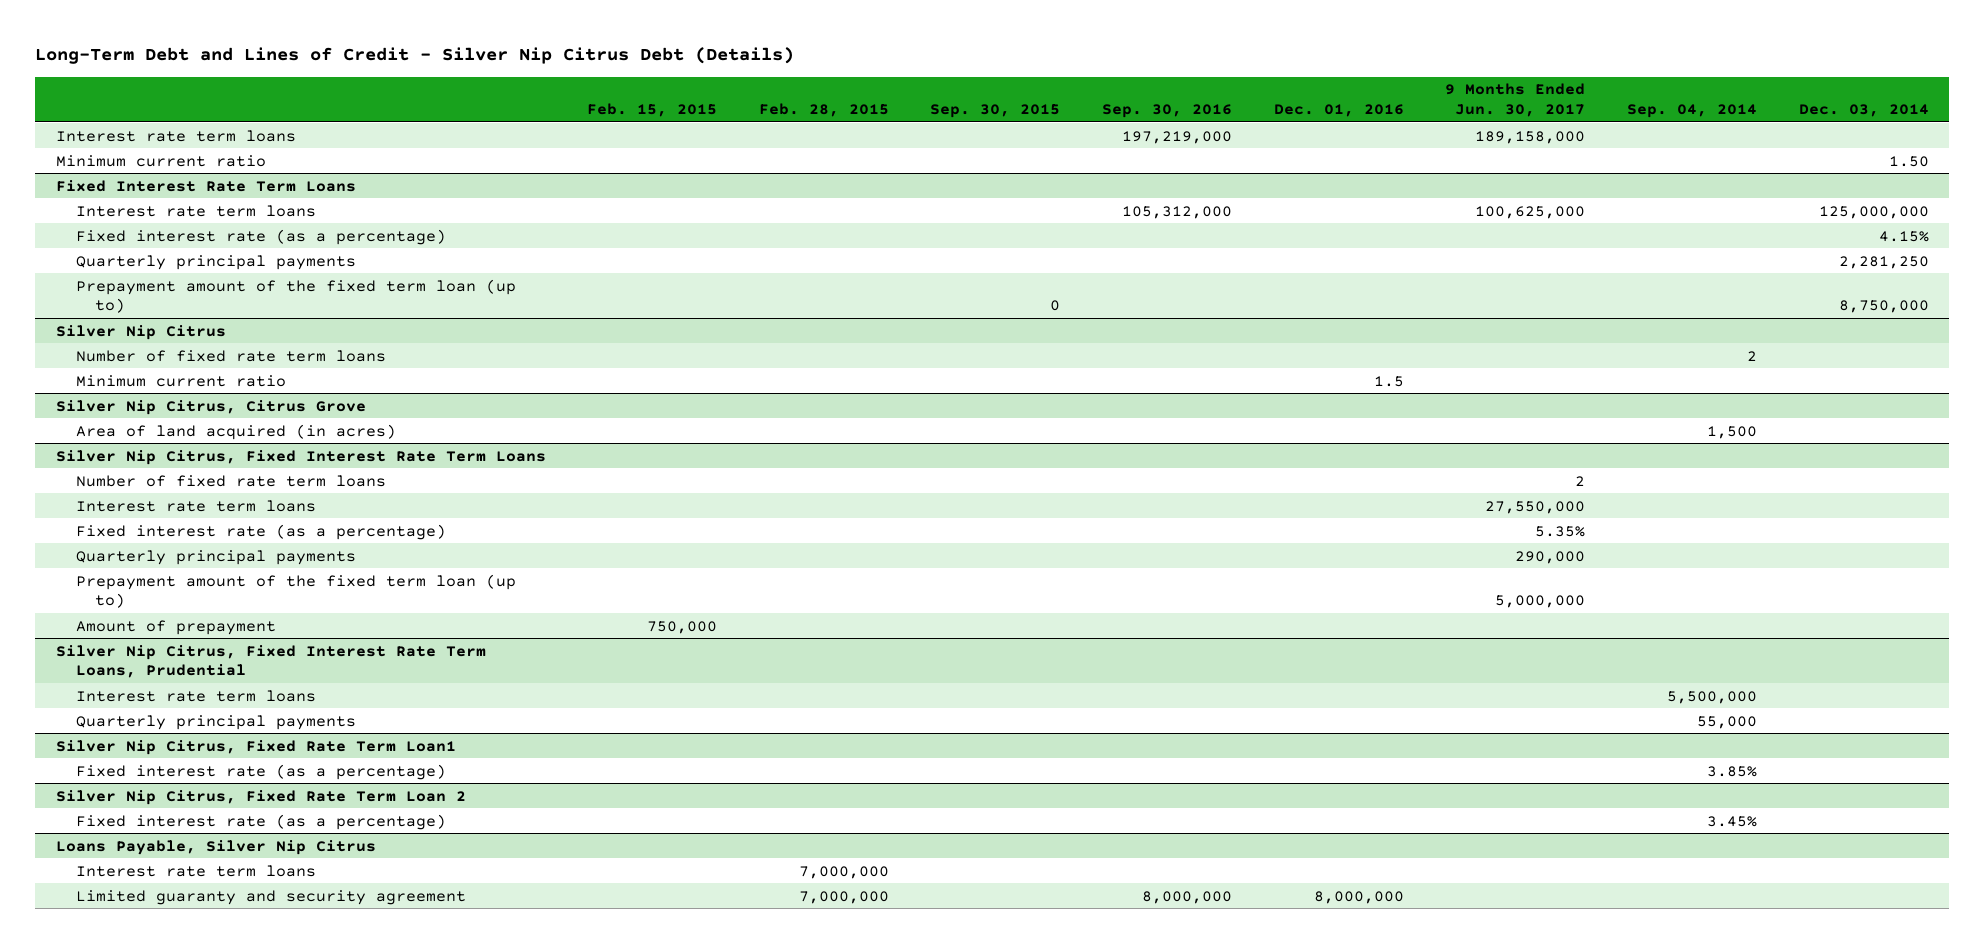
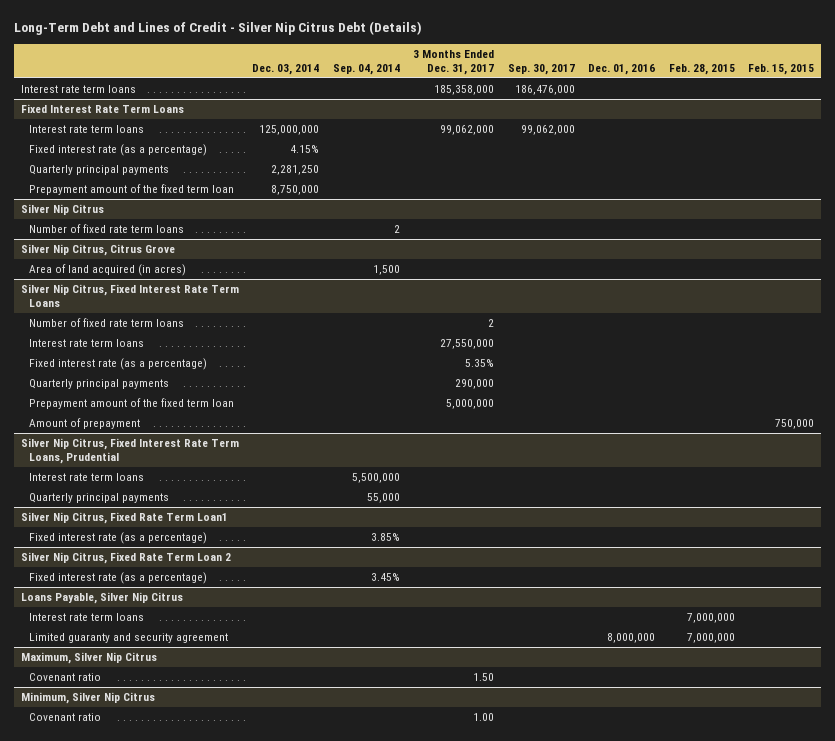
[930,103,1061,118] Sep. 30, 2015 -> none
[1102,103,1233,118] Sep. 30, 2016 -> none
[1445,83,1586,117] 9 Months Ended Jun. 30, 2017 -> none
none -> [413,49,495,75] 3 Months Ended Dec. 31, 2017
none -> [507,63,575,75] Sep. 30, 2017
[55,154,266,167] Minimum current ratio -> none
[75,278,516,314] Prepayment amount of the fixed term loan (up to) -> [29,184,235,196] Prepayment amount of the fixed term loan
[75,374,286,387] Minimum current ratio -> none
[75,573,516,609] Prepayment amount of the fixed term loan (up to) -> [29,398,235,410] Prepayment amount of the fixed term loan
none -> [20,652,157,665] Maximum, Silver Nip Citrus
none -> [29,673,102,682] Covenant ratio
none -> [20,692,155,705] Minimum, Silver Nip Citrus
none -> [29,713,102,722] Covenant ratio

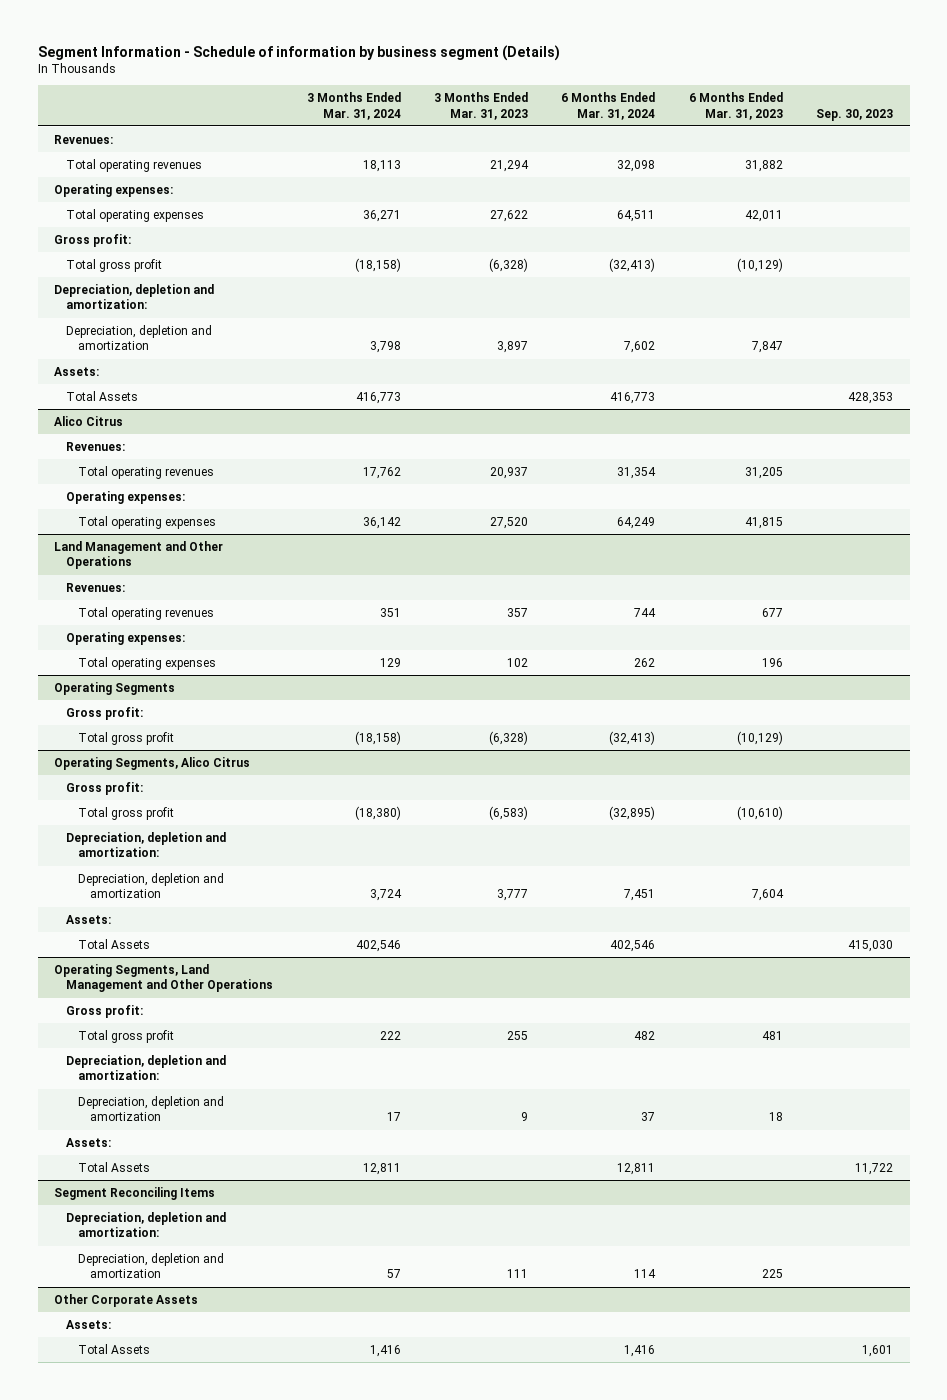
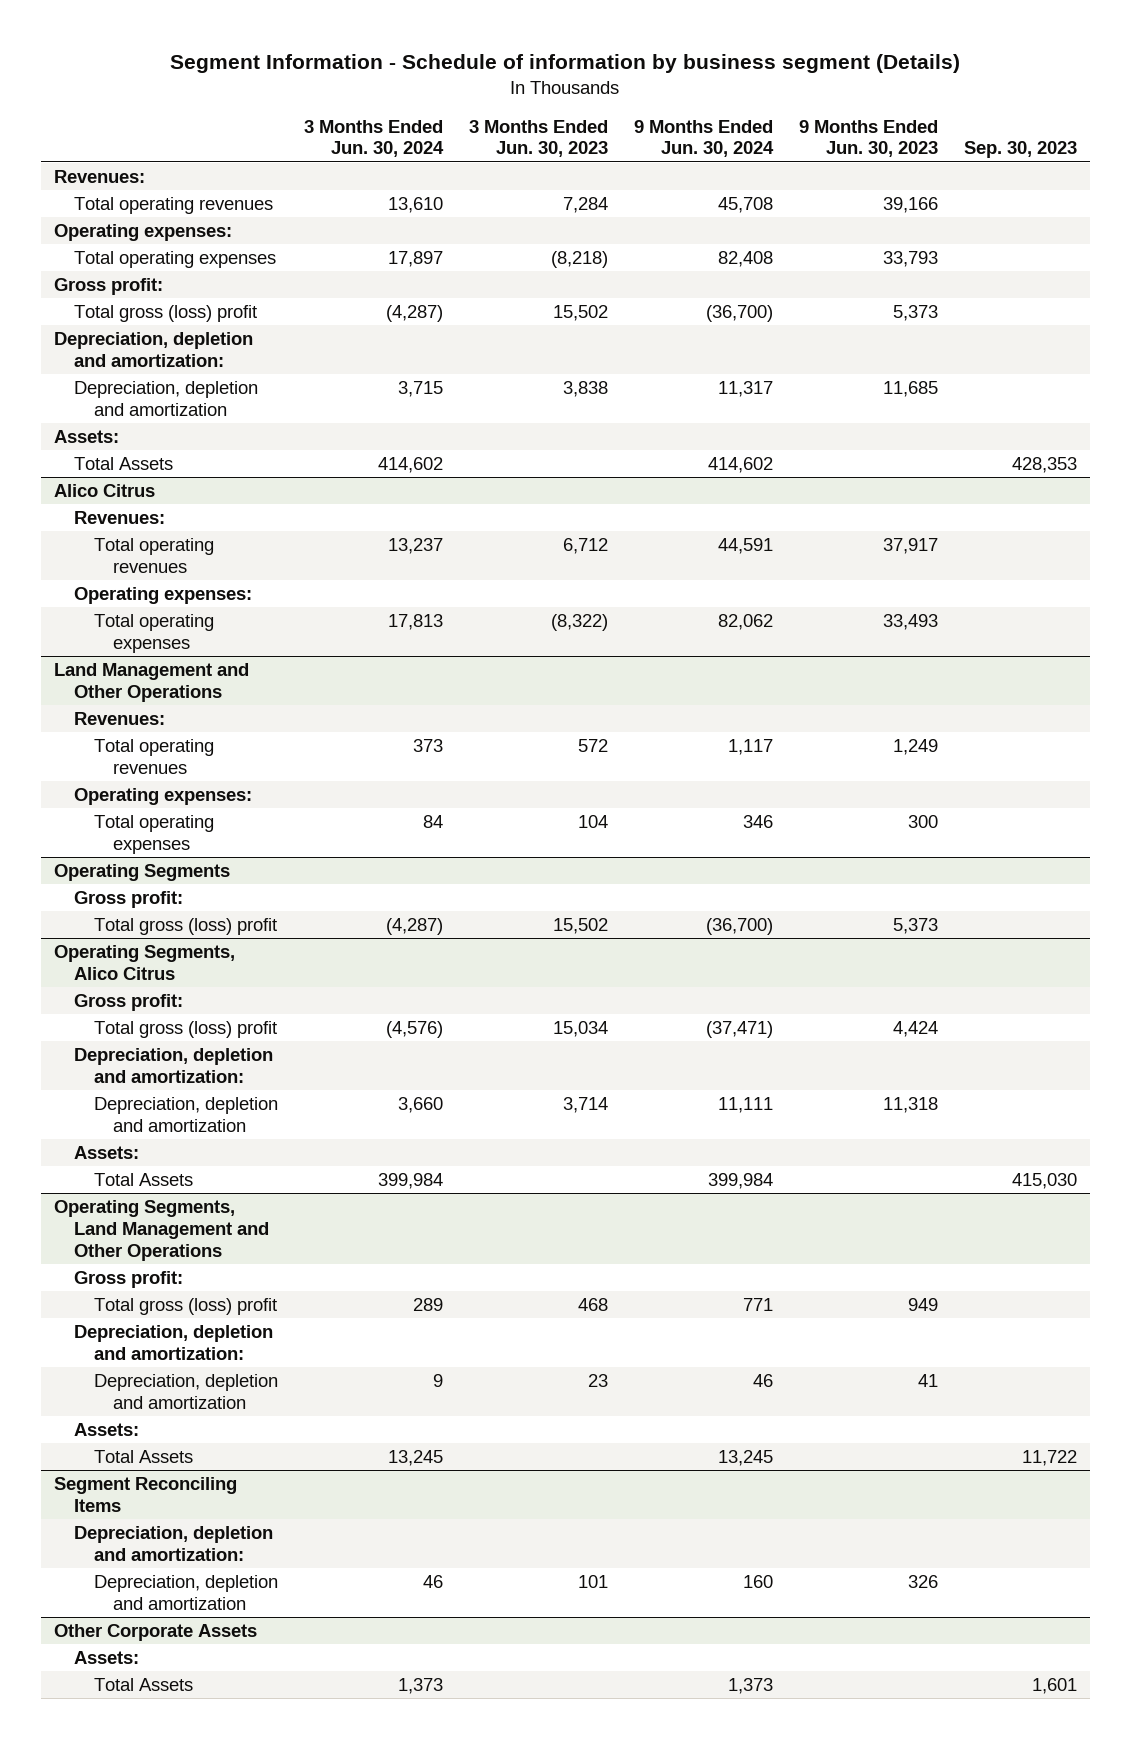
[306,92,401,120] 3 Months Ended Mar. 31, 2024 -> none
[433,92,528,120] 3 Months Ended Mar. 31, 2023 -> none
[561,92,656,120] 6 Months Ended Mar. 31, 2024 -> none
[688,92,783,120] 6 Months Ended Mar. 31, 2023 -> none
none -> [303,119,444,158] 3 Months Ended Jun. 30, 2024
none -> [468,119,608,158] 3 Months Ended Jun. 30, 2023
none -> [633,119,774,158] 9 Months Ended Jun. 30, 2024
none -> [798,119,938,158] 9 Months Ended Jun. 30, 2023
[66,258,163,272] Total gross profit -> [73,305,257,323] Total gross (loss) profit
[78,731,175,745] Total gross profit -> [93,918,277,936] Total gross (loss) profit
[78,806,175,820] Total gross profit -> [93,1021,277,1039] Total gross (loss) profit
[78,1029,175,1043] Total gross profit -> [93,1298,277,1316] Total gross (loss) profit

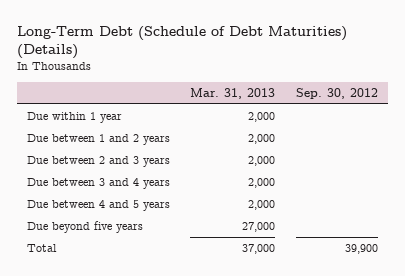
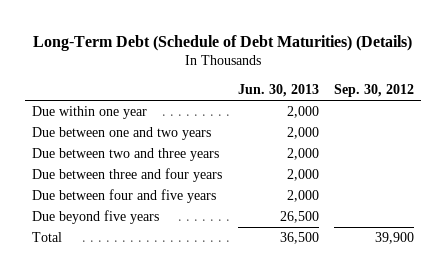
[190,88,276,100] Mar. 31, 2013 -> none
none -> [237,84,319,98] Jun. 30, 2013
[27,112,123,124] Due within 1 year -> [32,106,148,120] Due within one year
[27,134,171,146] Due between 1 and 2 years -> [32,127,212,141] Due between one and two years
[27,156,171,168] Due between 2 and 3 years -> [32,148,220,162] Due between two and three years
[27,178,171,190] Due between 3 and 4 years -> [32,168,223,183] Due between three and four years
[27,200,171,212] Due between 4 and 5 years -> [32,189,217,204] Due between four and five years

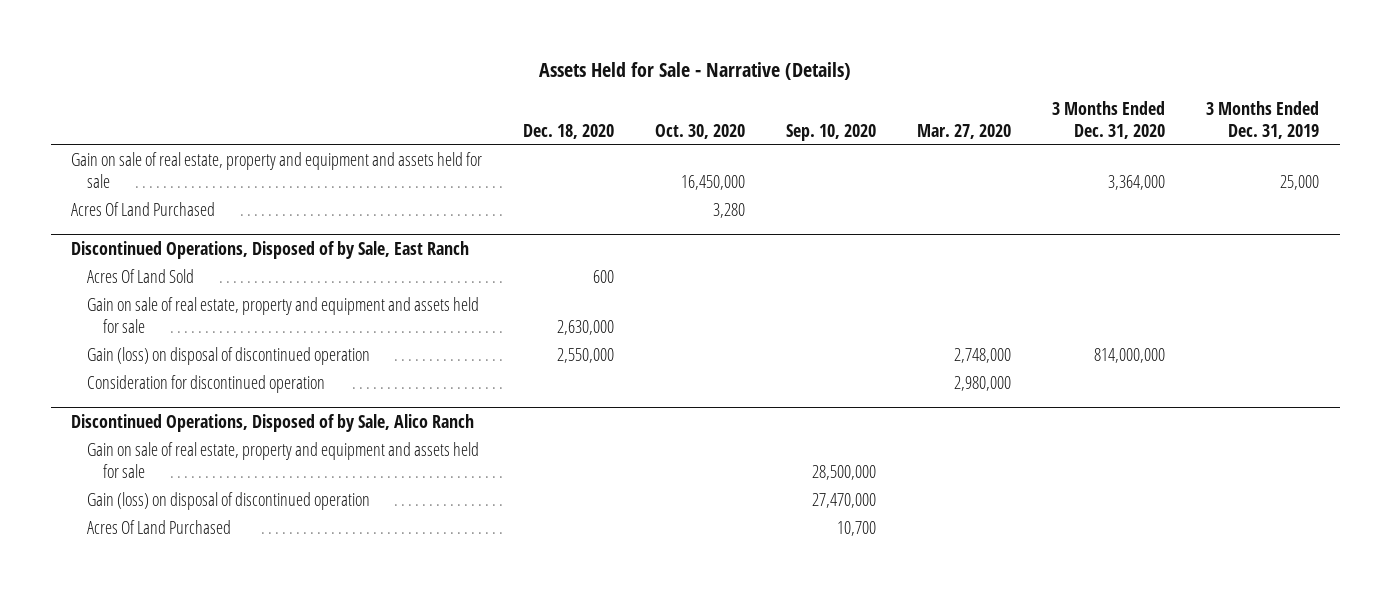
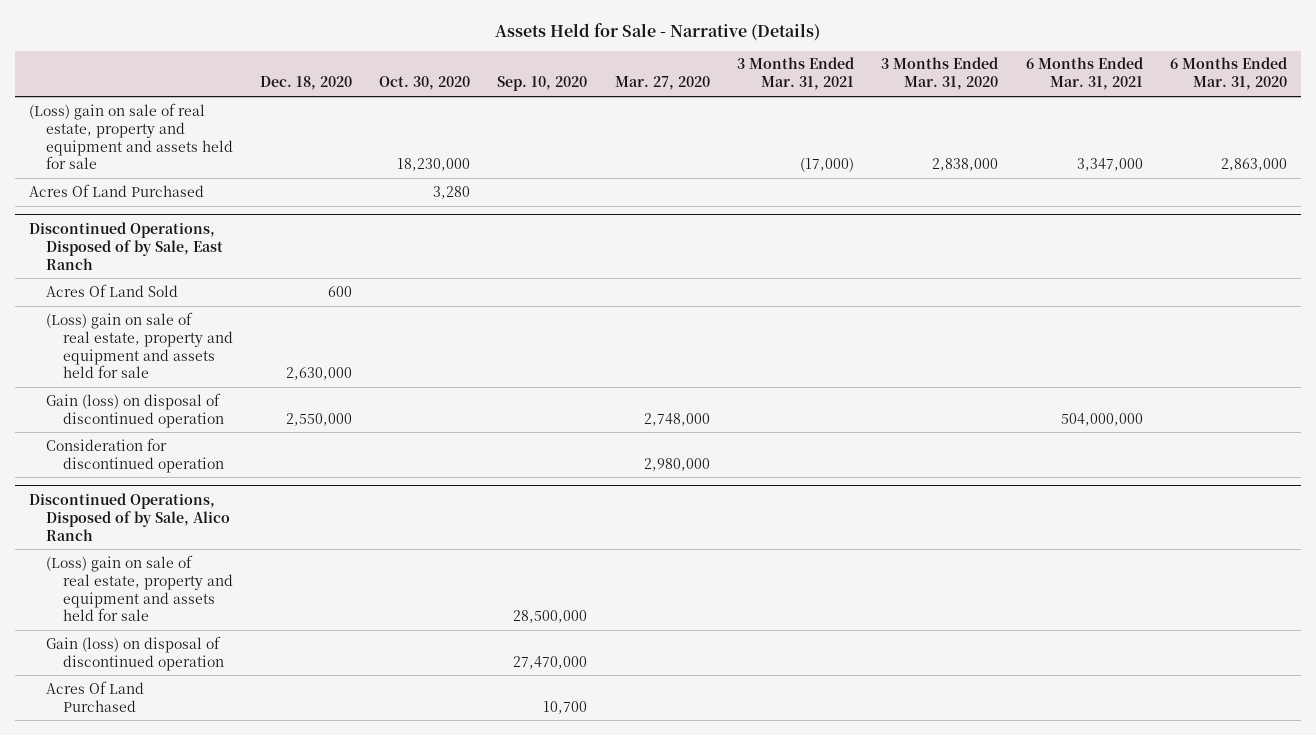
[1052,100,1166,139] 3 Months Ended Dec. 31, 2020 -> none
[1206,100,1320,139] 3 Months Ended Dec. 31, 2019 -> none
none -> [737,57,855,91] 3 Months Ended Mar. 31, 2021
none -> [881,57,999,91] 3 Months Ended Mar. 31, 2020
none -> [1025,57,1143,91] 6 Months Ended Mar. 31, 2021
none -> [1169,57,1287,91] 6 Months Ended Mar. 31, 2020
[71,152,483,189] Gain on sale of real estate, property and equipment and assets held for sale -> [28,102,233,170] (Loss) gain on sale of real estate, property and equipment and assets held for sale
[681,175,746,191] 16,450,000 -> [397,158,471,172] 18,230,000
[86,297,479,334] Gain on sale of real estate, property and equipment and assets held for sale -> [45,311,233,379] (Loss) gain on sale of real estate, property and equipment and assets held for sale
[86,442,479,479] Gain on sale of real estate, property and equipment and assets held for sale -> [45,554,233,622] (Loss) gain on sale of real estate, property and equipment and assets held for sale

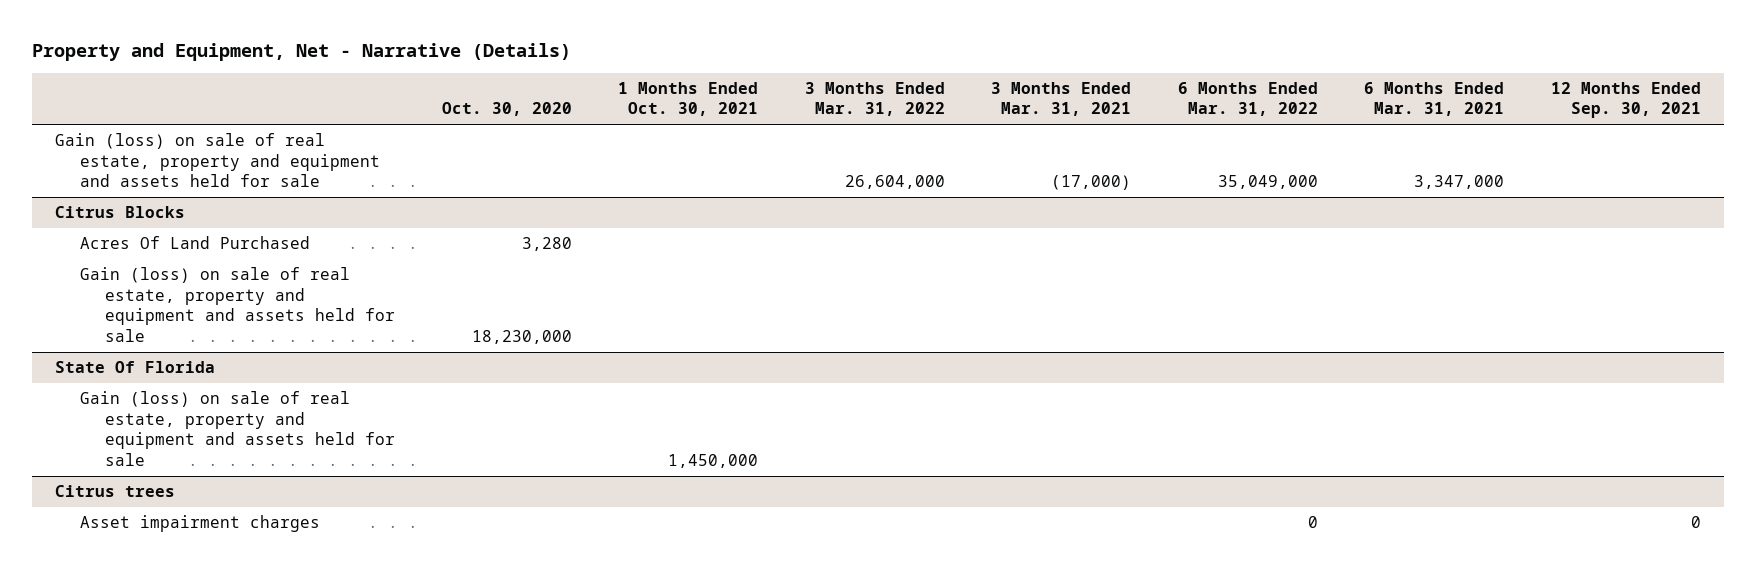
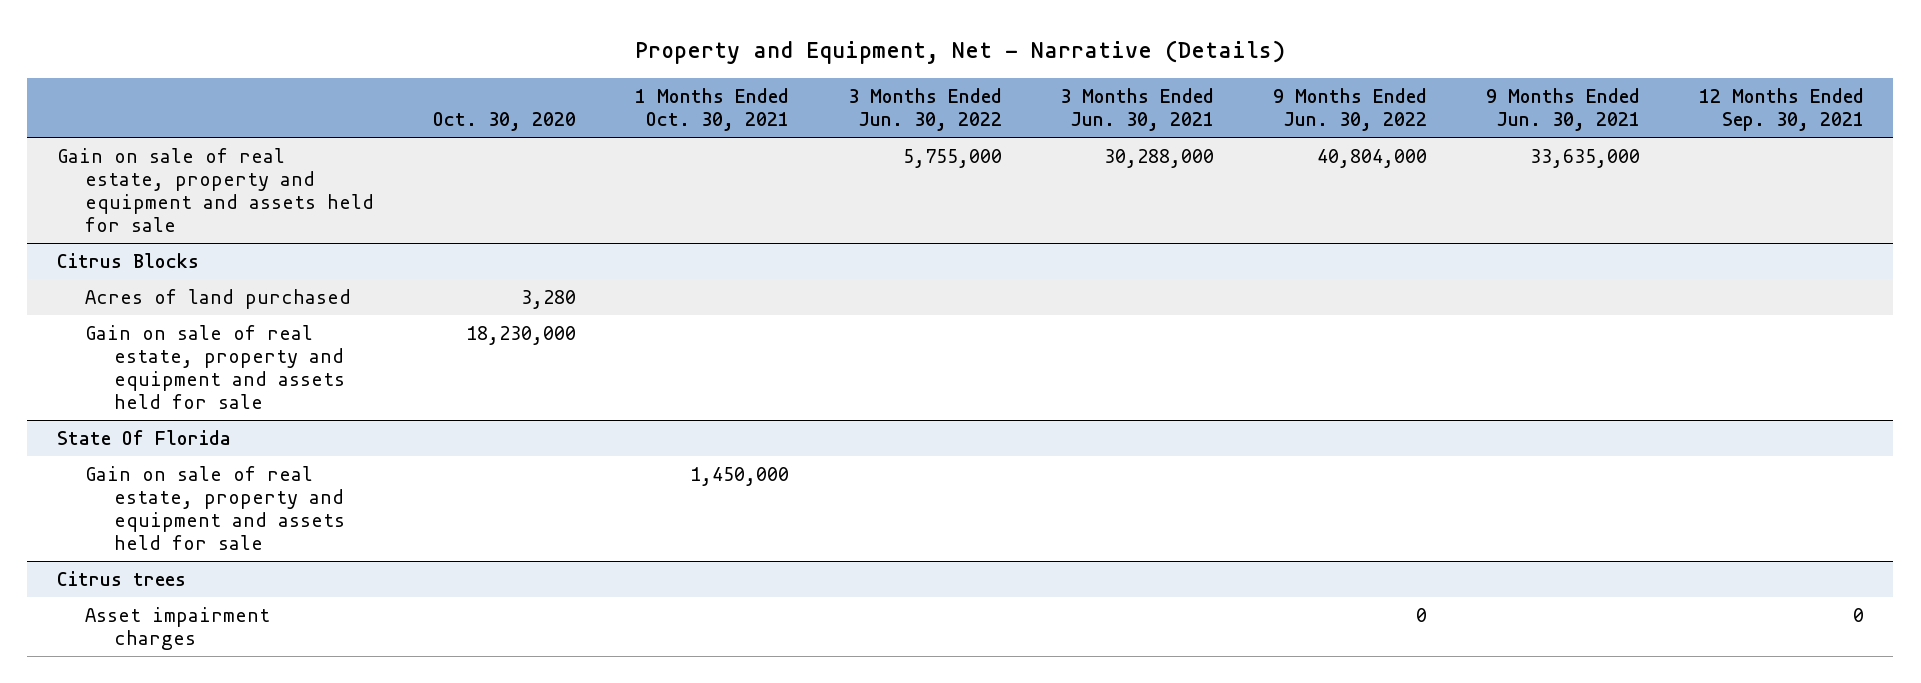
[804,81,945,117] 3 Months Ended Mar. 31, 2022 -> none
[991,81,1132,117] 3 Months Ended Mar. 31, 2021 -> none
[1177,81,1318,117] 6 Months Ended Mar. 31, 2022 -> none
[1364,81,1505,117] 6 Months Ended Mar. 31, 2021 -> none
none -> [847,87,1002,132] 3 Months Ended Jun. 30, 2022
none -> [1060,87,1215,132] 3 Months Ended Jun. 30, 2021
none -> [1273,87,1428,132] 9 Months Ended Jun. 30, 2022
none -> [1486,87,1641,132] 9 Months Ended Jun. 30, 2021
[55,133,381,188] Gain (loss) on sale of real estate, property and equipment and assets held for sale -> [56,147,375,233] Gain on sale of real estate, property and equipment and assets held for sale
[80,236,311,250] Acres Of Land Purchased -> [85,288,352,309] Acres of land purchased
[80,267,396,342] Gain (loss) on sale of real estate, property and equipment and assets held for sale -> [85,324,345,410] Gain on sale of real estate, property and equipment and assets held for sale
[80,391,396,466] Gain (loss) on sale of real estate, property and equipment and assets held for sale -> [85,465,345,551] Gain on sale of real estate, property and equipment and assets held for sale

